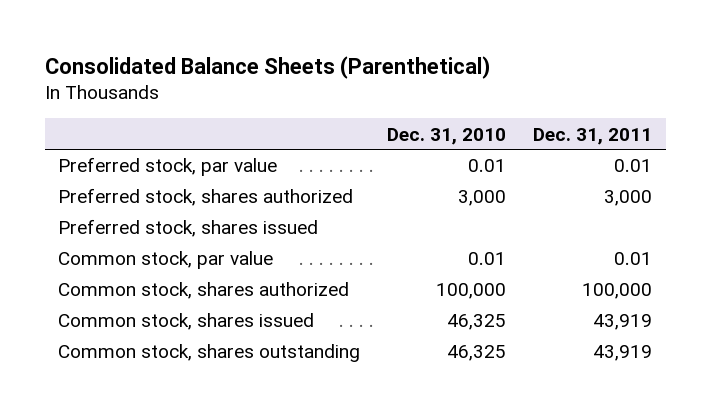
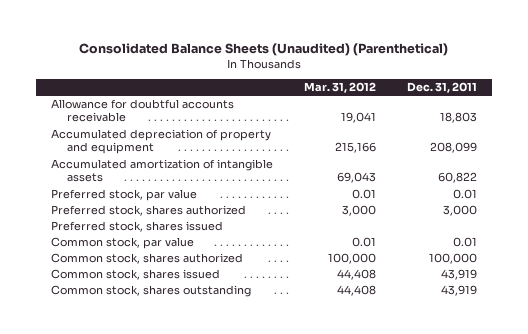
[44,55,490,79] Consolidated Balance Sheets (Parenthetical) -> [79,43,449,57] Consolidated Balance Sheets (Unaudited) (Parenthetical)
[387,127,507,145] Dec. 31, 2010 -> none
none -> [304,82,377,94] Mar. 31, 2012
none -> [51,99,235,123] Allowance for doubtful accounts receivable
none -> [51,129,272,155] Accumulated depreciation of property and equipment
none -> [51,159,274,183] Accumulated amortization of intangible assets

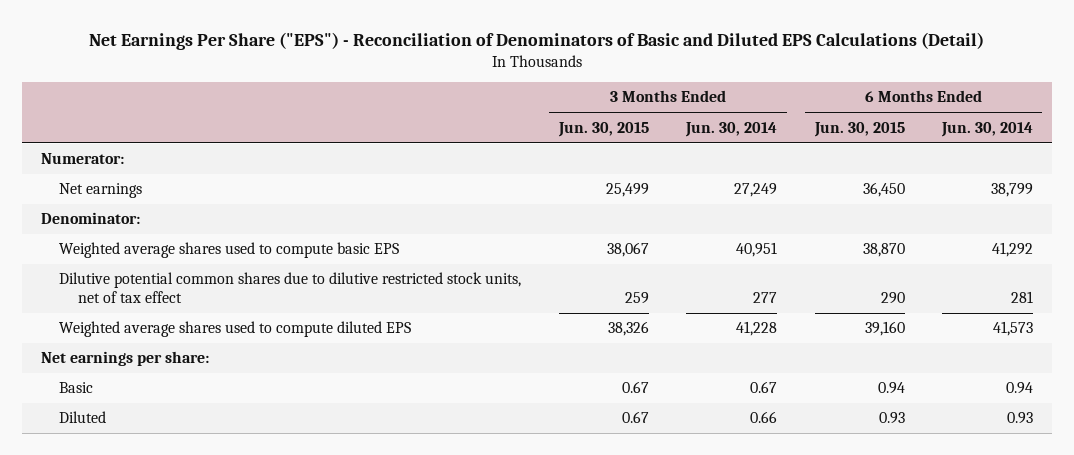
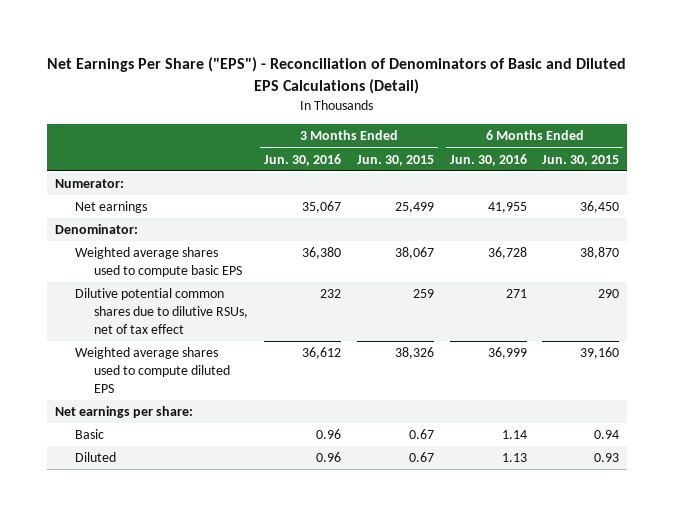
[685,121,778,137] Jun. 30, 2014 -> none
[941,121,1034,137] Jun. 30, 2014 -> none
none -> [264,153,342,166] Jun. 30, 2016
none -> [449,153,527,166] Jun. 30, 2016
[59,272,522,304] Dilutive potential common shares due to dilutive restricted stock units, net of tax effect -> [74,288,249,335] Dilutive potential common shares due to dilutive RSUs, net of tax effect

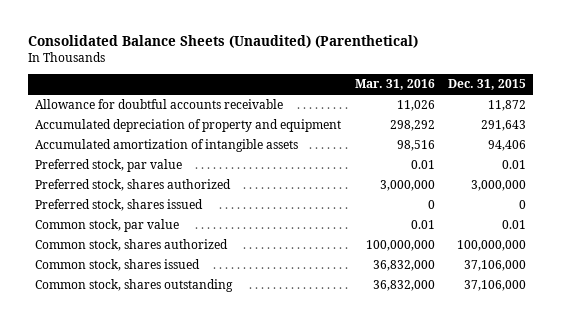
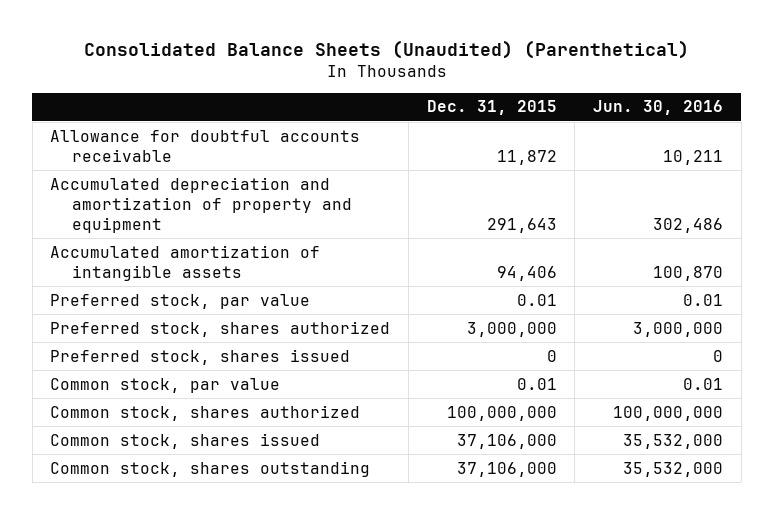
[354,79,435,91] Mar. 31, 2016 -> none
none -> [593,100,724,116] Jun. 30, 2016
[34,119,341,133] Accumulated depreciation of property and equipment -> [50,176,353,233] Accumulated depreciation and amortization of property and equipment

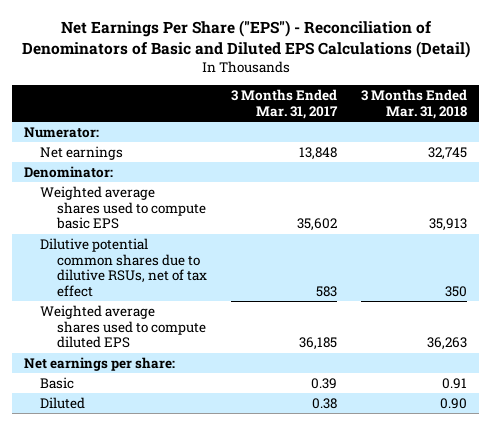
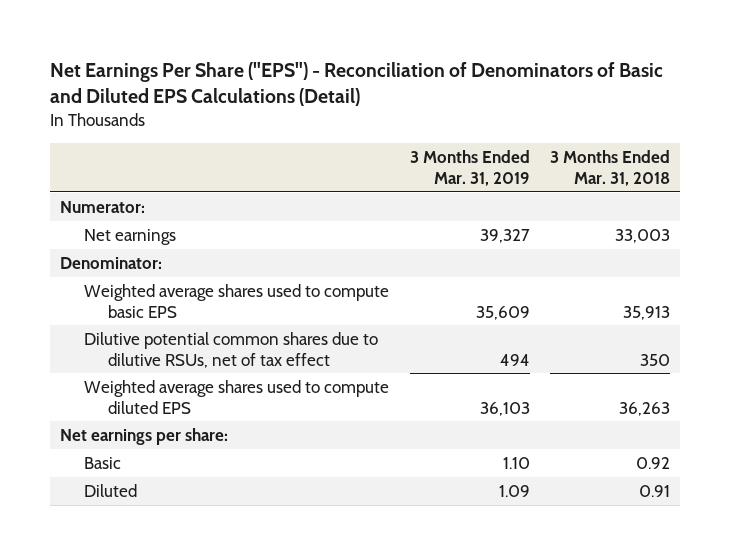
[230,89,338,119] 3 Months Ended Mar. 31, 2017 -> none
none -> [409,150,530,186] 3 Months Ended Mar. 31, 2019
[428,147,468,161] 32,745 -> [615,228,671,243] 33,003
[442,378,468,390] 0.91 -> [636,456,671,469] 0.92
[440,398,468,410] 0.90 -> [639,484,671,497] 0.91

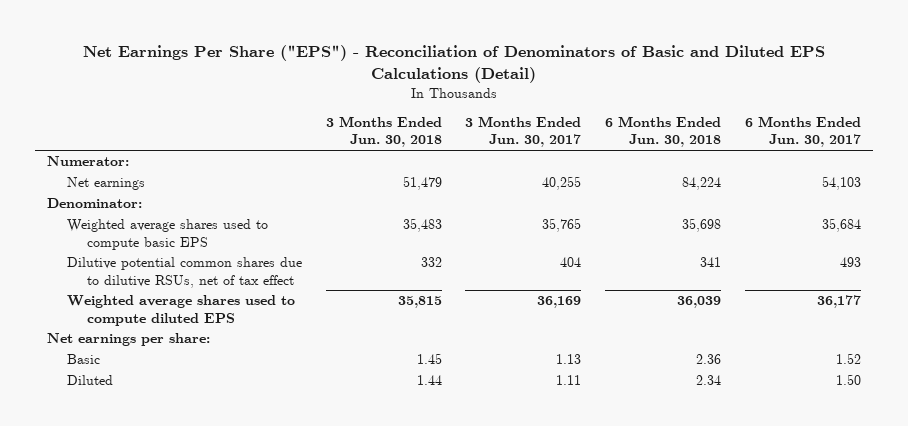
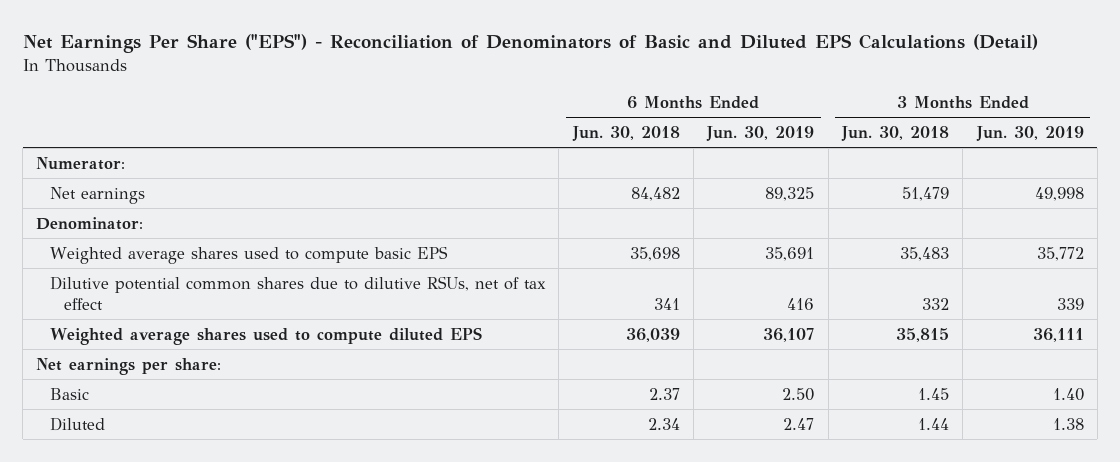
[465,115,582,148] 3 Months Ended Jun. 30, 2017 -> none
[744,115,861,148] 6 Months Ended Jun. 30, 2017 -> none
none -> [706,126,815,142] Jun. 30, 2019
none -> [975,126,1084,142] Jun. 30, 2019
[682,177,722,191] 84,224 -> [630,186,680,201] 84,482
[696,354,722,365] 2.36 -> [648,387,680,400] 2.37

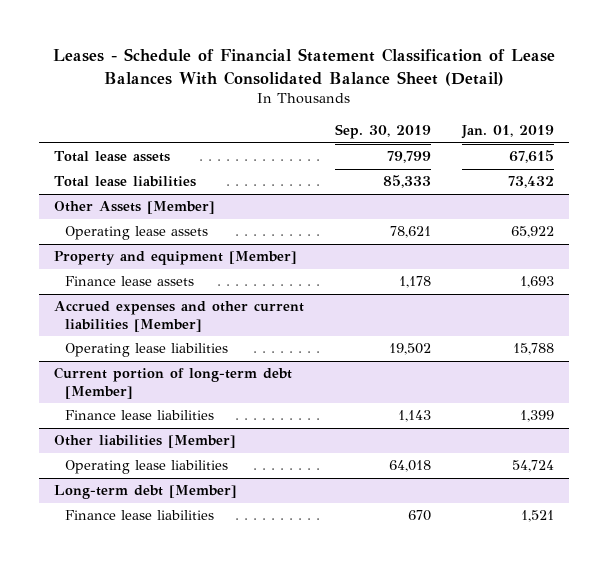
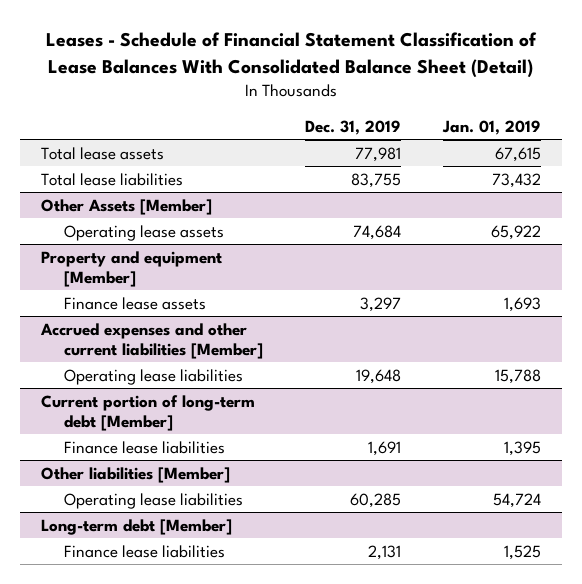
[335,124,432,140] Sep. 30, 2019 -> none
none -> [304,119,401,135] Dec. 31, 2019
[519,410,554,423] 1,399 -> [504,440,542,456] 1,395
[520,510,554,523] 1,521 -> [504,544,542,560] 1,525

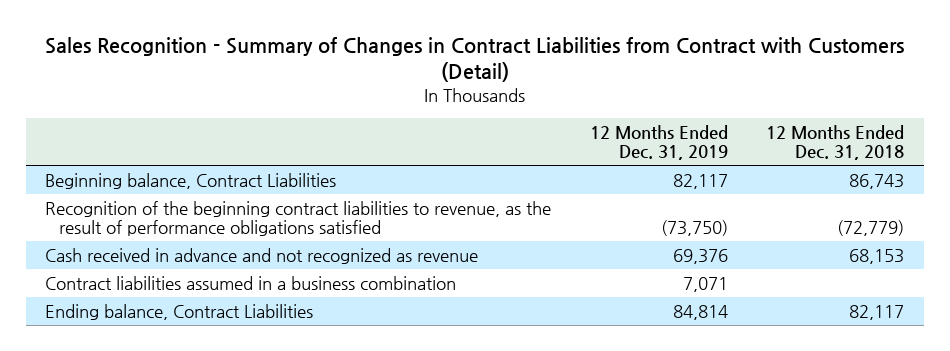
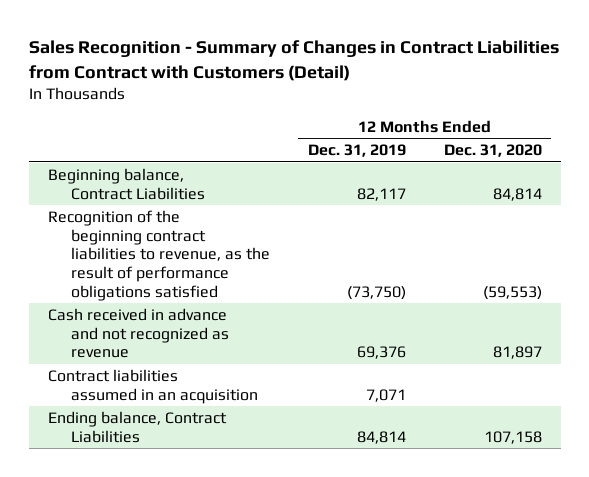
[766,124,905,161] 12 Months Ended Dec. 31, 2018 -> none
none -> [443,144,542,158] Dec. 31, 2020
[45,275,457,290] Contract liabilities assumed in a business combination -> [47,368,258,404] Contract liabilities assumed in an acquisition

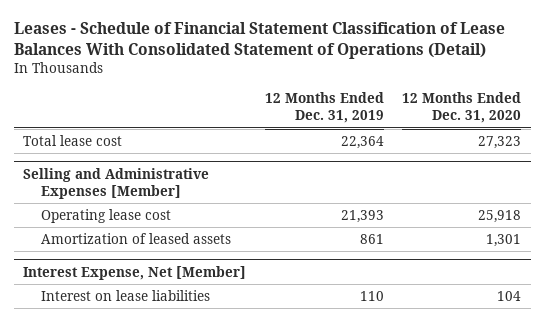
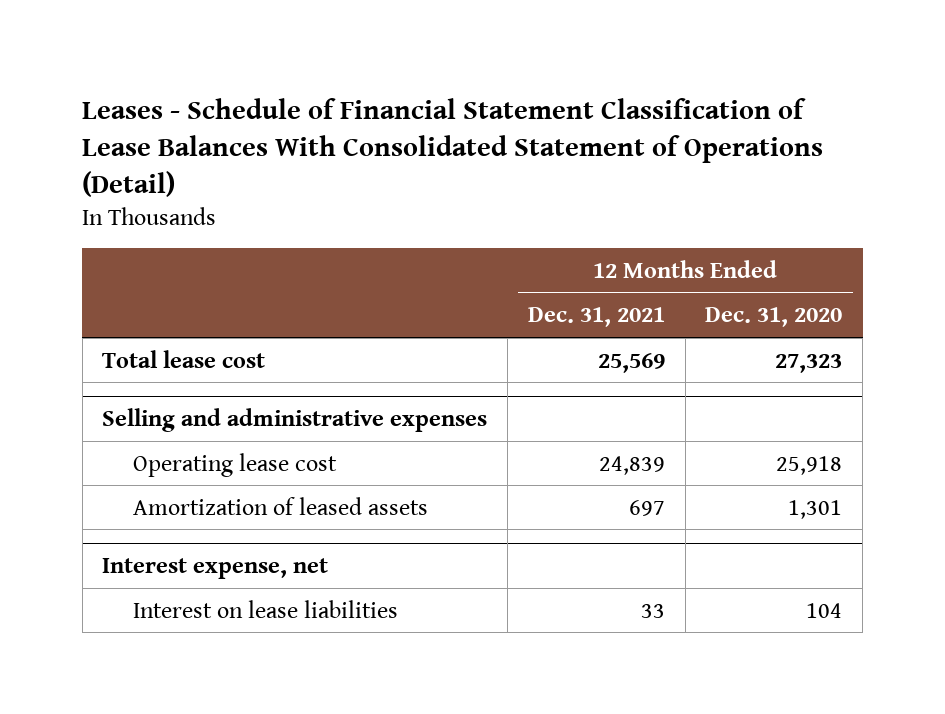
[264,92,384,124] 12 Months Ended Dec. 31, 2019 -> none
none -> [527,307,665,328] Dec. 31, 2021
[23,167,210,199] Selling and Administrative Expenses [Member] -> [102,407,488,432] Selling and administrative expenses
[23,265,247,280] Interest Expense, Net [Member] -> [102,557,329,579] Interest expense, net

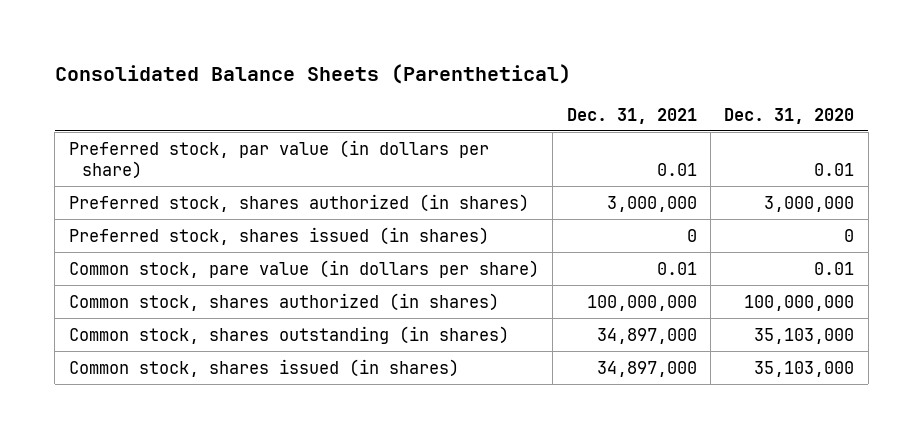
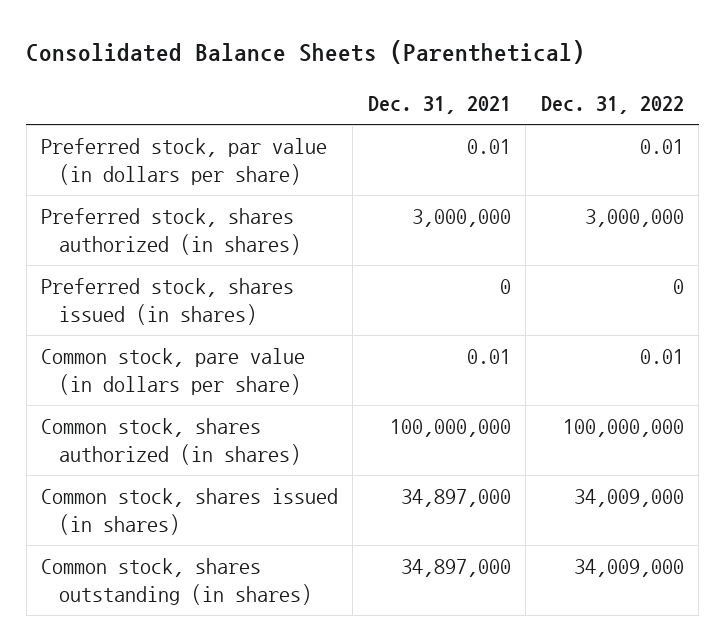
[724,107,855,124] Dec. 31, 2020 -> none
none -> [540,95,684,114] Dec. 31, 2022
[68,325,509,344] Common stock, shares outstanding (in shares) -> [41,558,313,606] Common stock, shares outstanding (in shares)

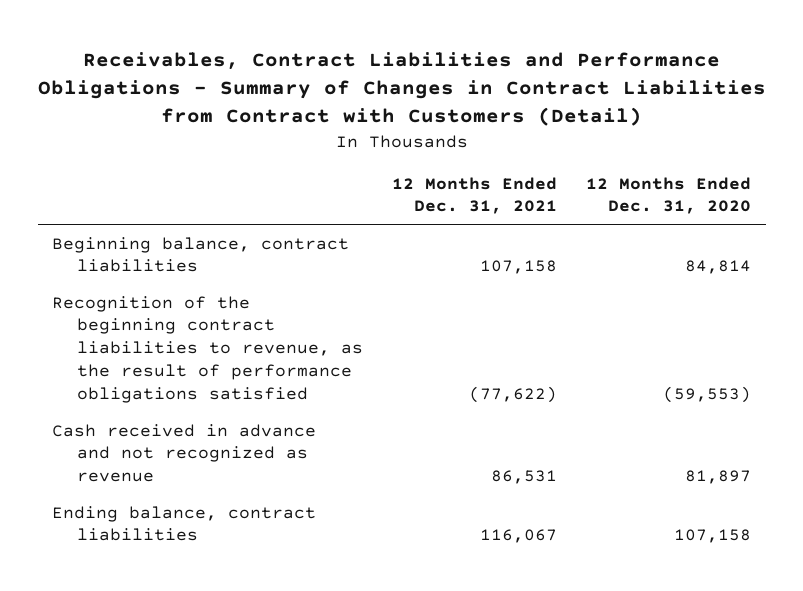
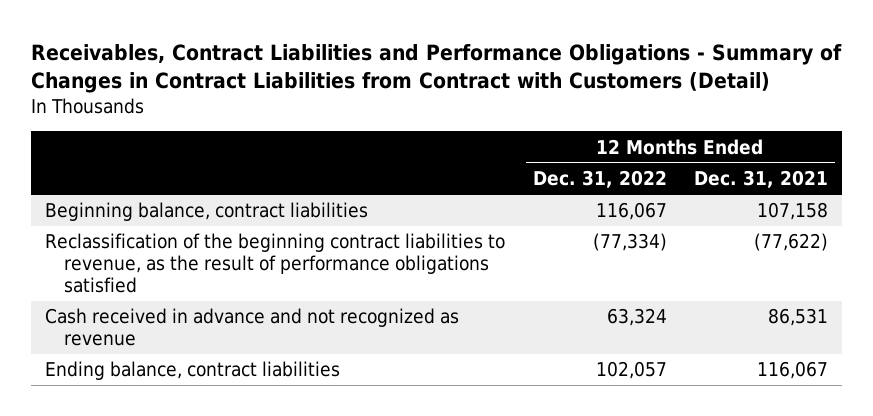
[586,176,752,215] 12 Months Ended Dec. 31, 2020 -> none
none -> [532,170,667,189] Dec. 31, 2022
[52,295,364,403] Recognition of the beginning contract liabilities to revenue, as the result of performance obligations satisfied -> [45,233,506,294] Reclassification of the beginning contract liabilities to revenue, as the result of performance obligations satisfied

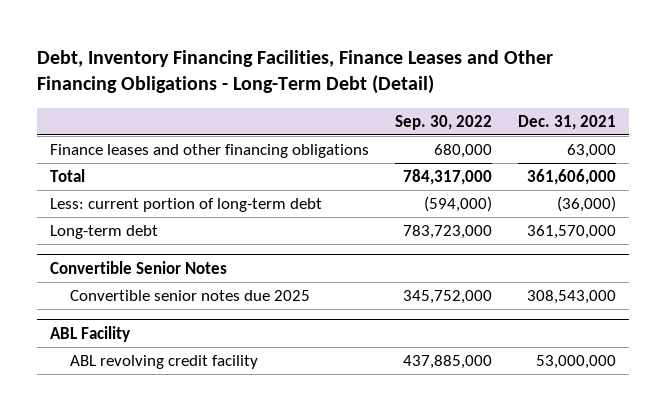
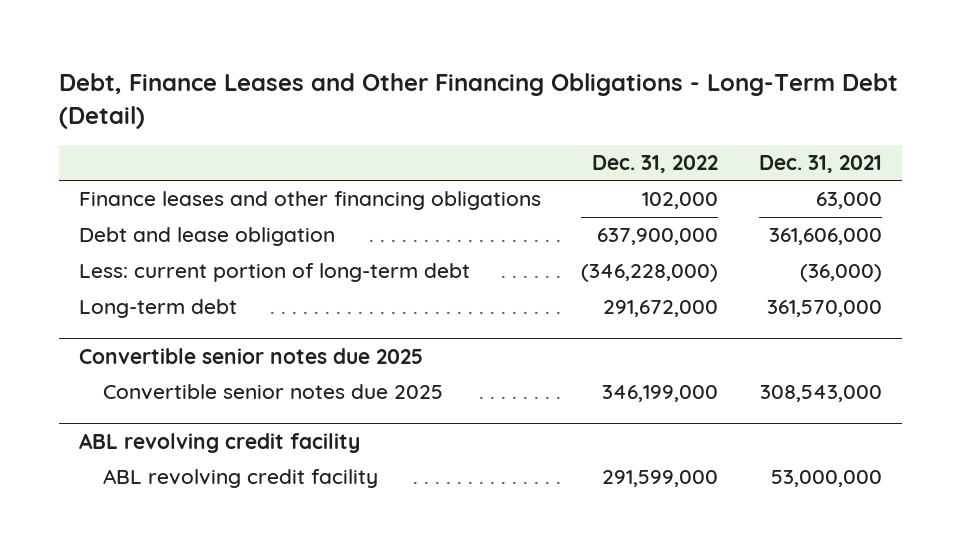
[37,49,554,95] Debt, Inventory Financing Facilities, Finance Leases and Other Financing Obligations - Long-Term Debt (Detail) -> [58,73,898,129] Debt, Finance Leases and Other Financing Obligations - Long-Term Debt (Detail)
[395,114,493,130] Sep. 30, 2022 -> none
none -> [592,154,719,173] Dec. 31, 2022
[50,169,86,183] Total -> [79,227,336,247] Debt and lease obligation
[50,260,228,274] Convertible Senior Notes -> [79,347,424,364] Convertible senior notes due 2025
[50,325,131,342] ABL Facility -> [79,432,361,453] ABL revolving credit facility

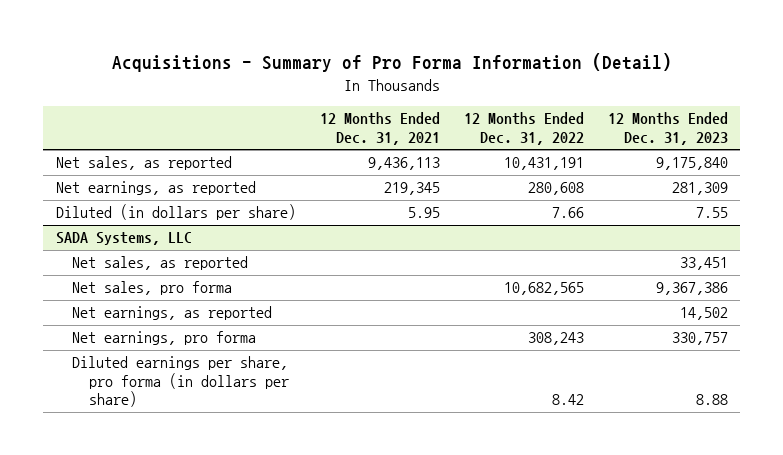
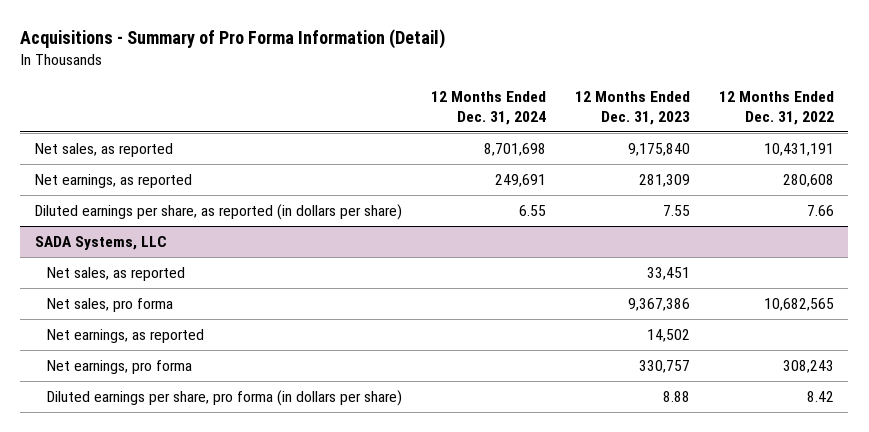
[319,112,440,145] 12 Months Ended Dec. 31, 2021 -> none
none -> [430,91,546,125] 12 Months Ended Dec. 31, 2024
[55,204,296,221] Diluted (in dollars per share) -> [34,204,402,221] Diluted earnings per share, as reported (in dollars per share)

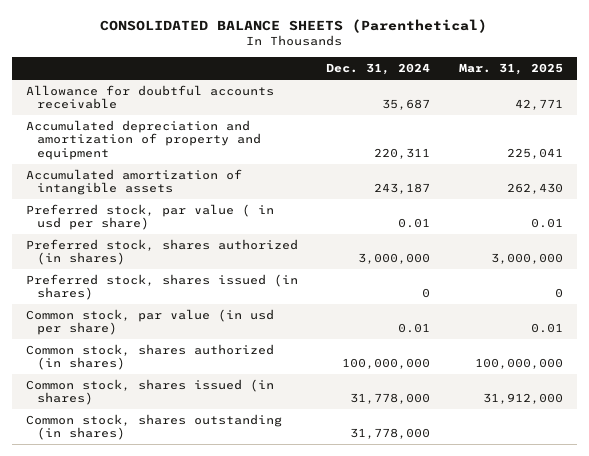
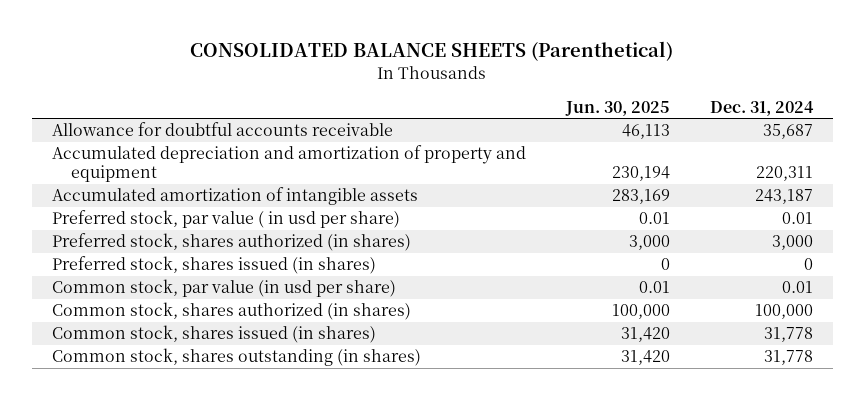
[458,63,563,76] Mar. 31, 2025 -> none
none -> [564,100,670,116] Jun. 30, 2025
[358,253,431,265] 3,000,000 -> [771,235,813,251] 3,000
[342,358,431,370] 100,000,000 -> [754,304,813,320] 100,000
[350,393,431,405] 31,778,000 -> [763,327,813,343] 31,778
[350,428,431,440] 31,778,000 -> [763,350,813,366] 31,778

